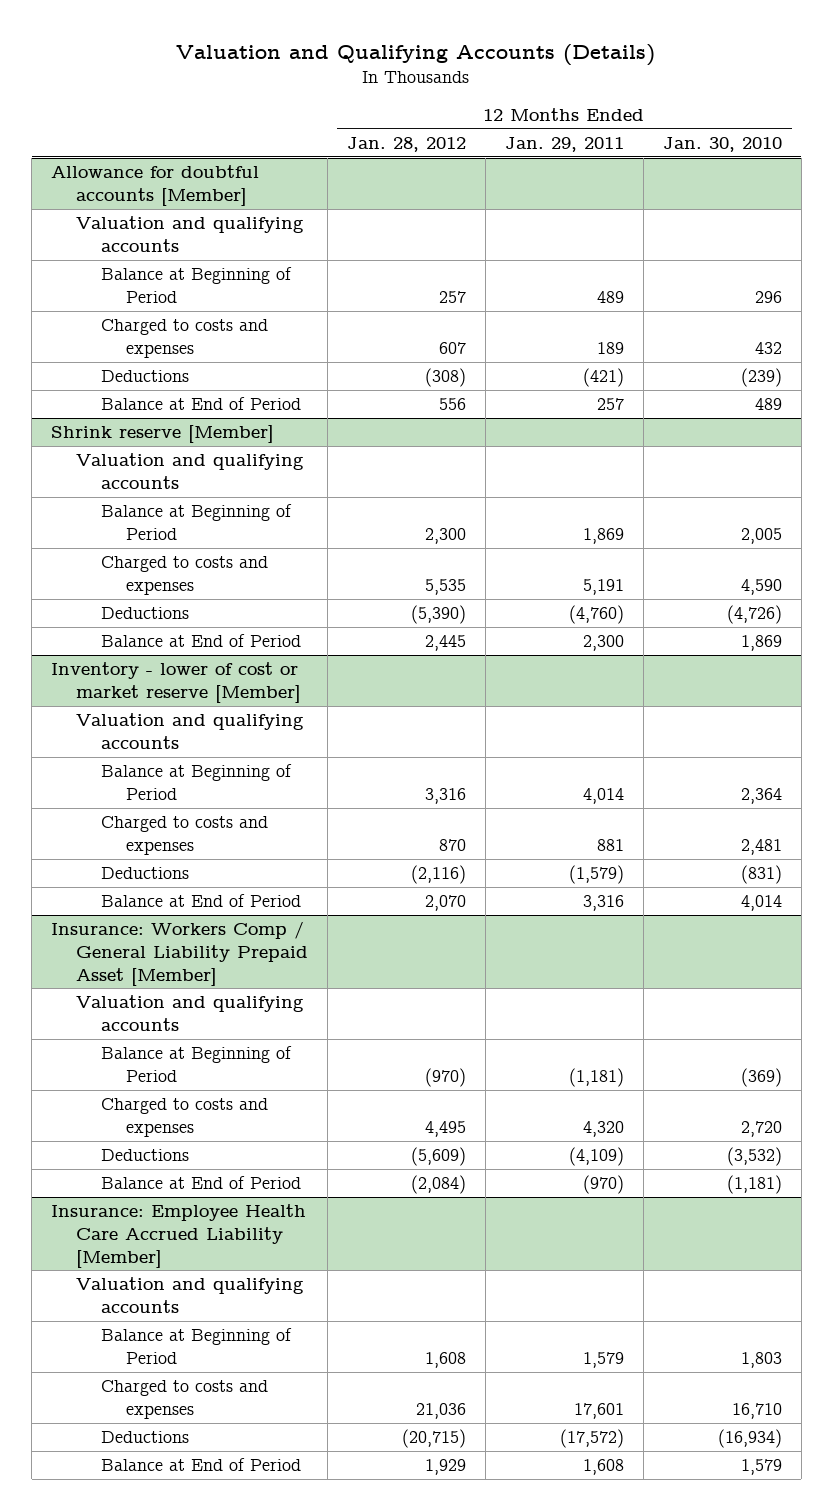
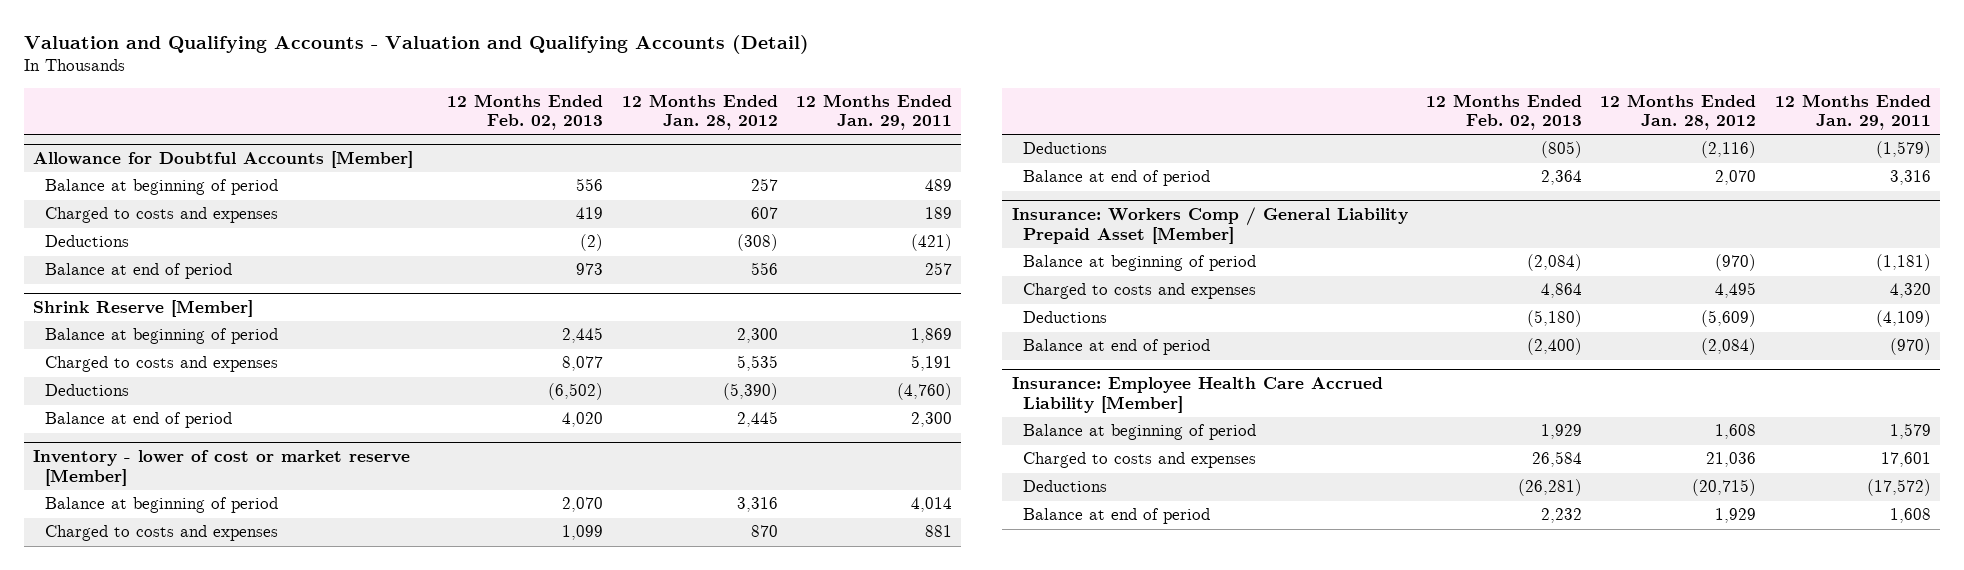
[176,44,656,67] Valuation and Qualifying Accounts (Details) -> [23,35,809,55] Valuation and Qualifying Accounts - Valuation and Qualifying Accounts (Detail)
[662,137,782,153] Jan. 30, 2010 -> none
none -> [447,93,604,131] 12 Months Ended Feb. 02, 2013
[76,216,305,252] Valuation and qualifying accounts -> none
[50,165,259,206] Allowance for doubtful accounts [Member] -> [32,151,413,169] Allowance for Doubtful Accounts [Member]
[101,267,293,303] Balance at Beginning of Period -> [44,179,278,196] Balance at beginning of period
[76,453,305,489] Valuation and qualifying accounts -> none
[101,397,302,411] Balance at End of Period -> [44,263,232,280] Balance at end of period
[50,425,274,444] Shrink reserve [Member] -> [32,300,253,318] Shrink Reserve [Member]
[101,504,293,540] Balance at Beginning of Period -> [44,328,278,345] Balance at beginning of period
[101,634,302,648] Balance at End of Period -> [44,412,232,429] Balance at end of period
[76,713,305,749] Valuation and qualifying accounts -> none
[101,764,293,800] Balance at Beginning of Period -> [44,497,278,514] Balance at beginning of period
[101,894,302,908] Balance at End of Period -> [1023,170,1211,187] Balance at end of period
[76,995,305,1031] Valuation and qualifying accounts -> none
[101,1046,293,1082] Balance at Beginning of Period -> [1023,255,1257,272] Balance at beginning of period
[101,1176,302,1190] Balance at End of Period -> [1023,339,1211,356] Balance at end of period
[76,1277,305,1313] Valuation and qualifying accounts -> none
[101,1328,293,1364] Balance at Beginning of Period -> [1023,424,1257,441] Balance at beginning of period
[101,1458,302,1472] Balance at End of Period -> [1023,508,1211,525] Balance at end of period

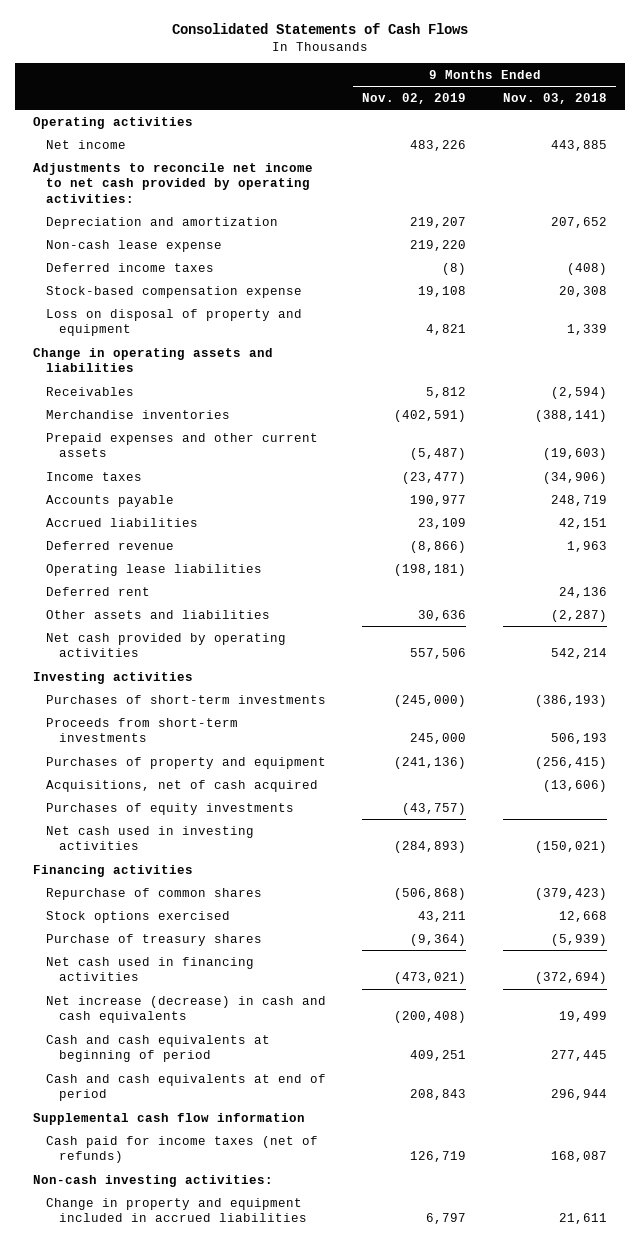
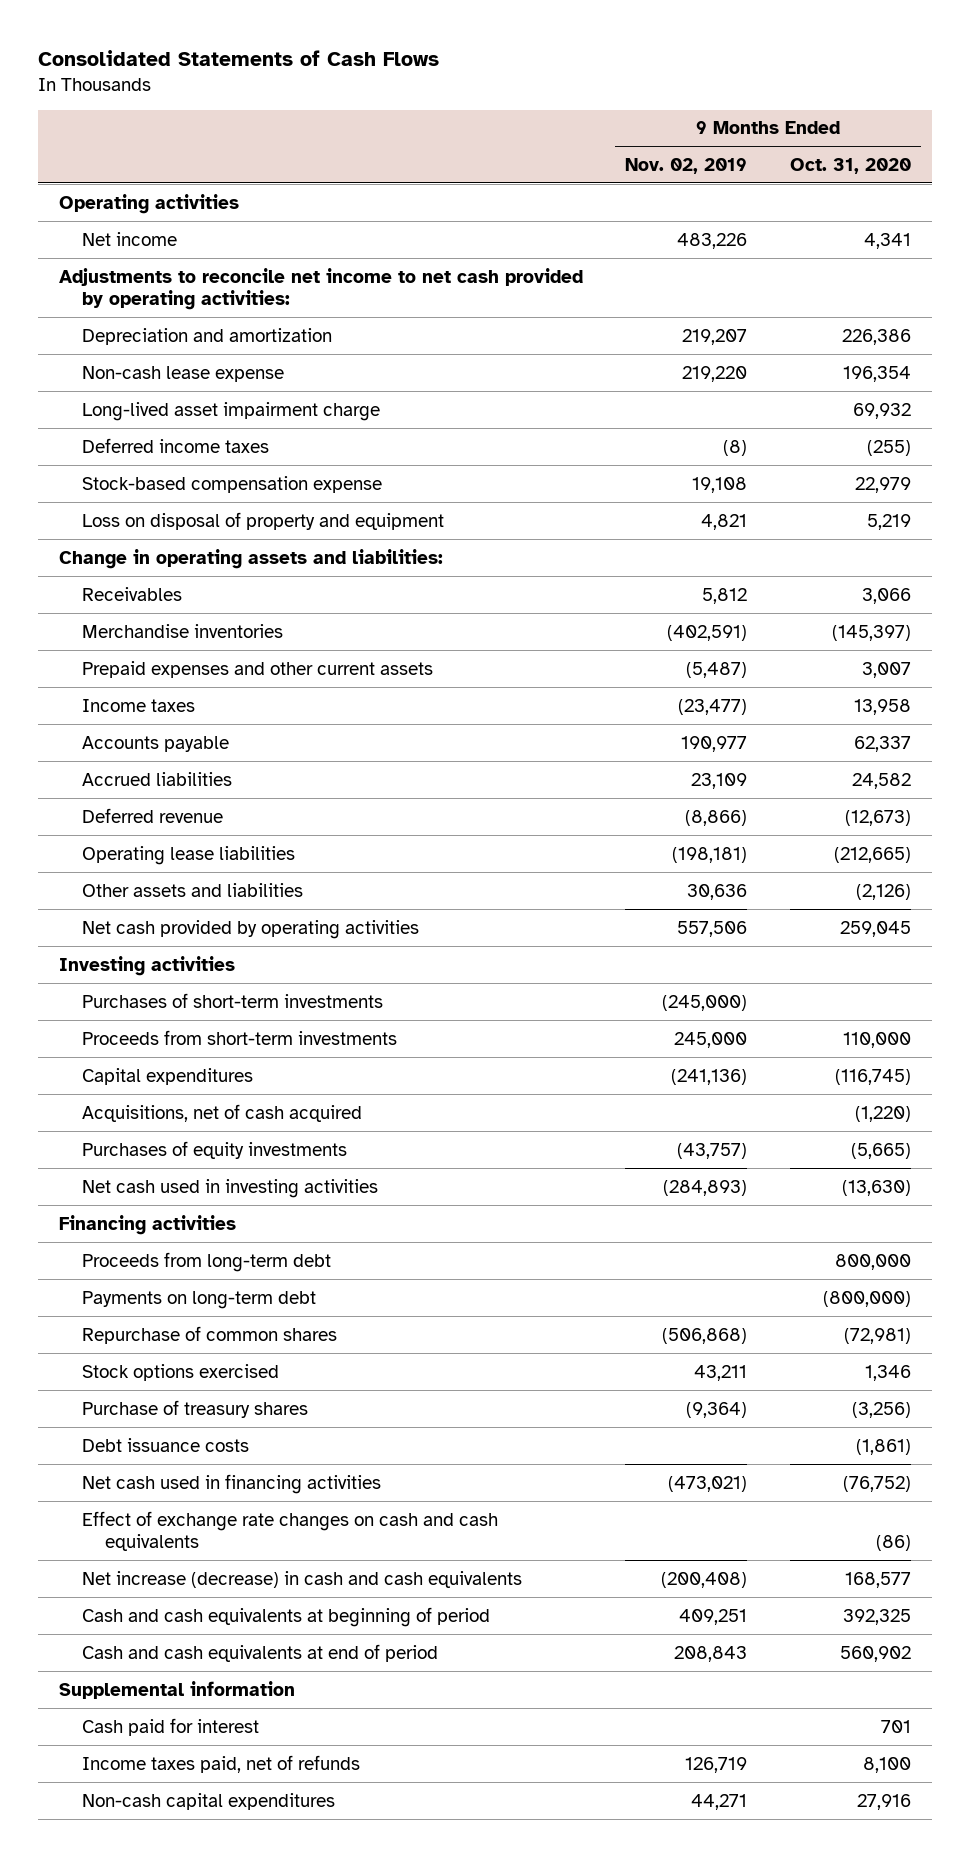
[502,92,607,104] Nov. 03, 2018 -> none
none -> [789,157,911,174] Oct. 31, 2020
none -> [81,401,380,421] Long-lived asset impairment charge
[33,347,274,373] Change in operating assets and liabilities -> [58,548,443,569] Change in operating assets and liabilities:
[46,586,151,596] Deferred rent -> none
[46,756,327,769] Purchases of property and equipment -> [81,1067,253,1085] Capital expenditures
none -> [81,1251,331,1272] Proceeds from long-term debt
none -> [81,1290,316,1309] Payments on long-term debt
none -> [81,1437,249,1452] Debt issuance costs
none -> [81,1510,498,1551] Effect of exchange rate changes on cash and cash equivalents
[33,1174,274,1187] Non-cash investing activities: -> none
[46,1197,307,1223] Change in property and equipment included in accrued liabilities -> none
[33,1112,306,1125] Supplemental cash flow information -> [58,1680,295,1699] Supplemental information
none -> [81,1717,259,1736] Cash paid for interest
[46,1135,319,1164] Cash paid for income taxes (net of refunds) -> [81,1754,360,1773] Income taxes paid, net of refunds
none -> [81,1792,335,1810] Non-cash capital expenditures

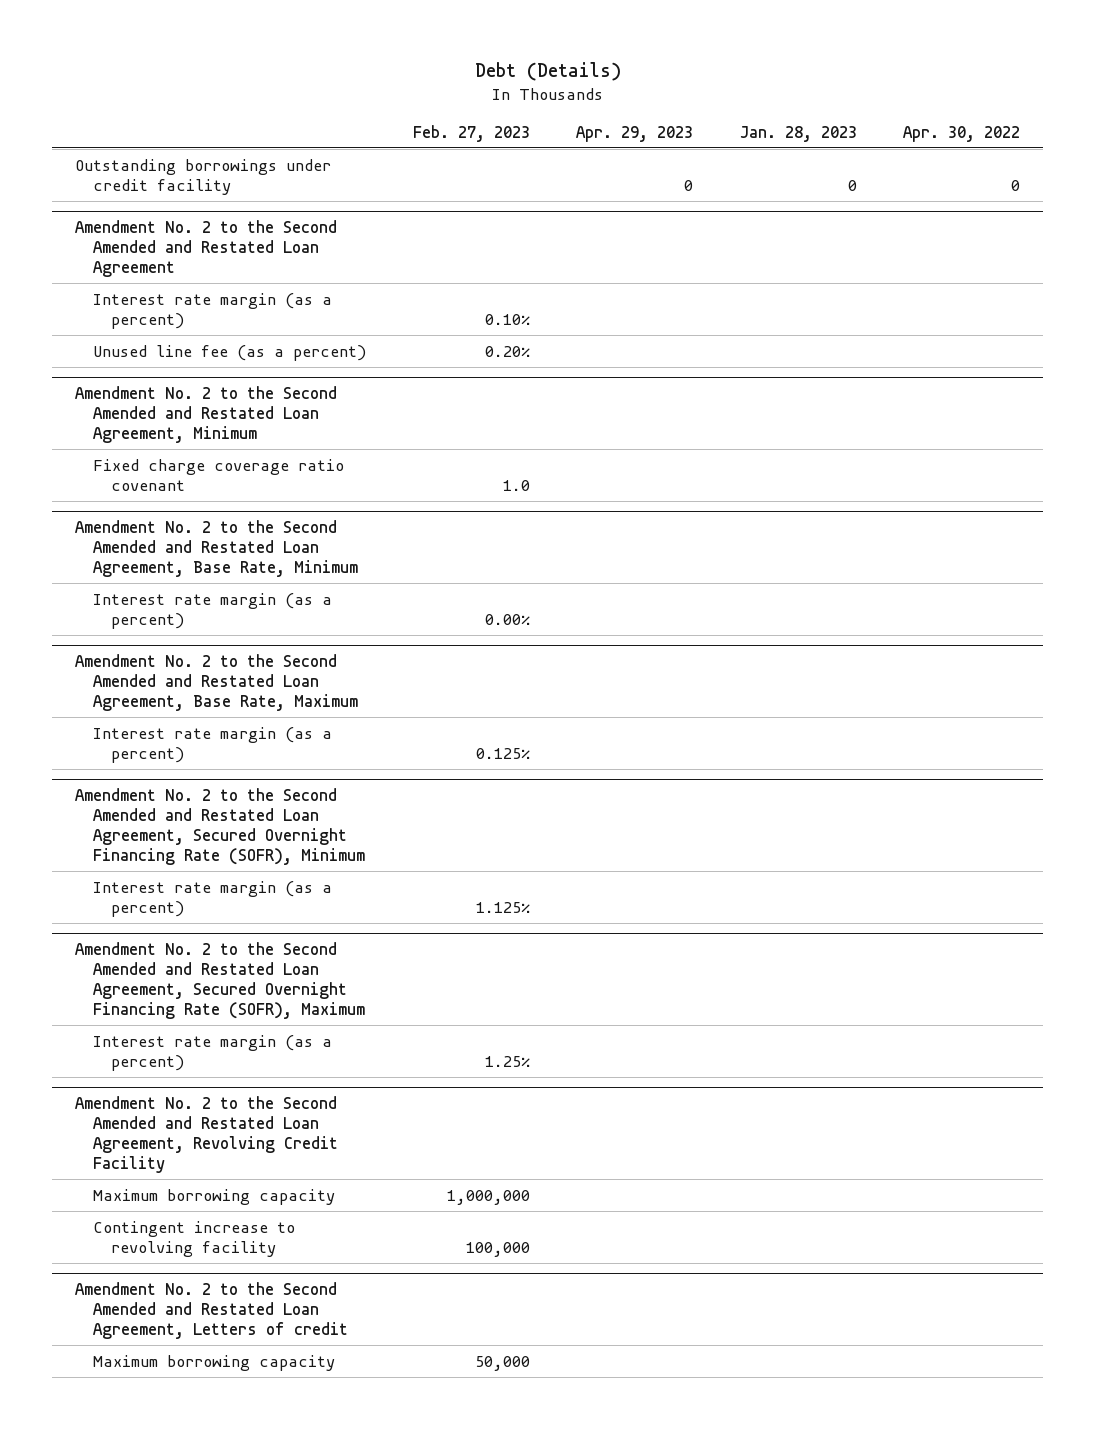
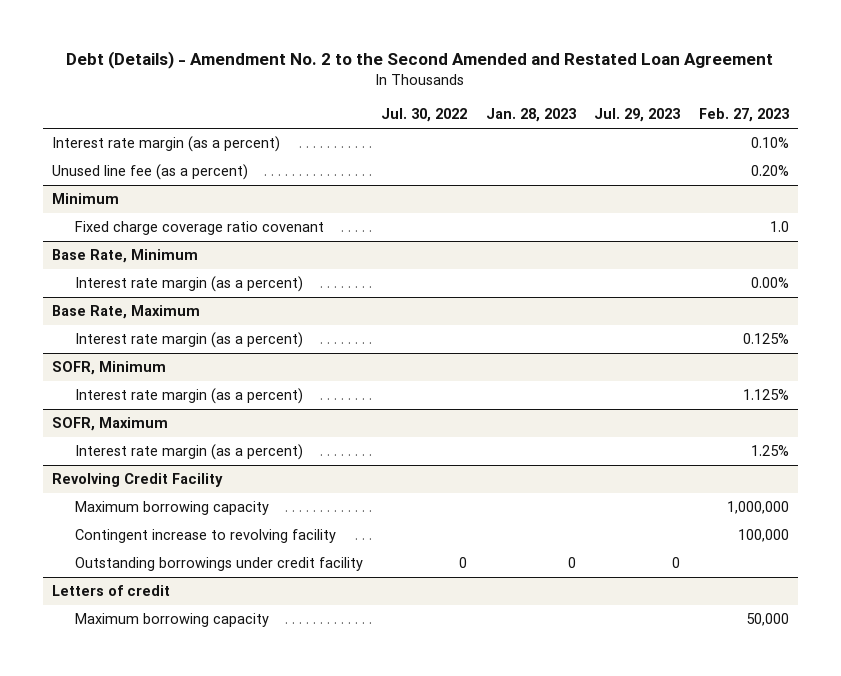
[474,62,621,82] Debt (Details) -> [66,51,774,70] Debt (Details) - Amendment No. 2 to the Second Amended and Restated Loan Agreement
[576,125,694,142] Apr. 29, 2023 -> none
[903,125,1021,142] Apr. 30, 2022 -> none
none -> [381,108,468,123] Jul. 30, 2022
none -> [594,108,681,123] Jul. 29, 2023
[74,158,331,195] Outstanding borrowings under credit facility -> none
[74,219,337,277] Amendment No. 2 to the Second Amended and Restated Loan Agreement -> none
[74,385,337,443] Amendment No. 2 to the Second Amended and Restated Loan Agreement, Minimum -> none
none -> [51,193,119,205] Minimum
[74,519,359,577] Amendment No. 2 to the Second Amended and Restated Loan Agreement, Base Rate, Minimum -> none
none -> [51,249,198,264] Base Rate, Minimum
[74,653,359,711] Amendment No. 2 to the Second Amended and Restated Loan Agreement, Base Rate, Maximum -> none
none -> [51,305,200,320] Base Rate, Maximum
[74,787,366,865] Amendment No. 2 to the Second Amended and Restated Loan Agreement, Secured Overnight Financing Rate (SOFR), Minimum -> none
none -> [51,361,166,376] SOFR, Minimum
[74,941,366,1019] Amendment No. 2 to the Second Amended and Restated Loan Agreement, Secured Overnight Financing Rate (SOFR), Maximum -> none
none -> [51,417,168,432] SOFR, Maximum
[74,1095,339,1173] Amendment No. 2 to the Second Amended and Restated Loan Agreement, Revolving Credit Facility -> none
none -> [51,473,223,488] Revolving Credit Facility
[74,1281,349,1339] Amendment No. 2 to the Second Amended and Restated Loan Agreement, Letters of credit -> none
none -> [74,557,363,572] Outstanding borrowings under credit facility
none -> [51,585,170,597] Letters of credit

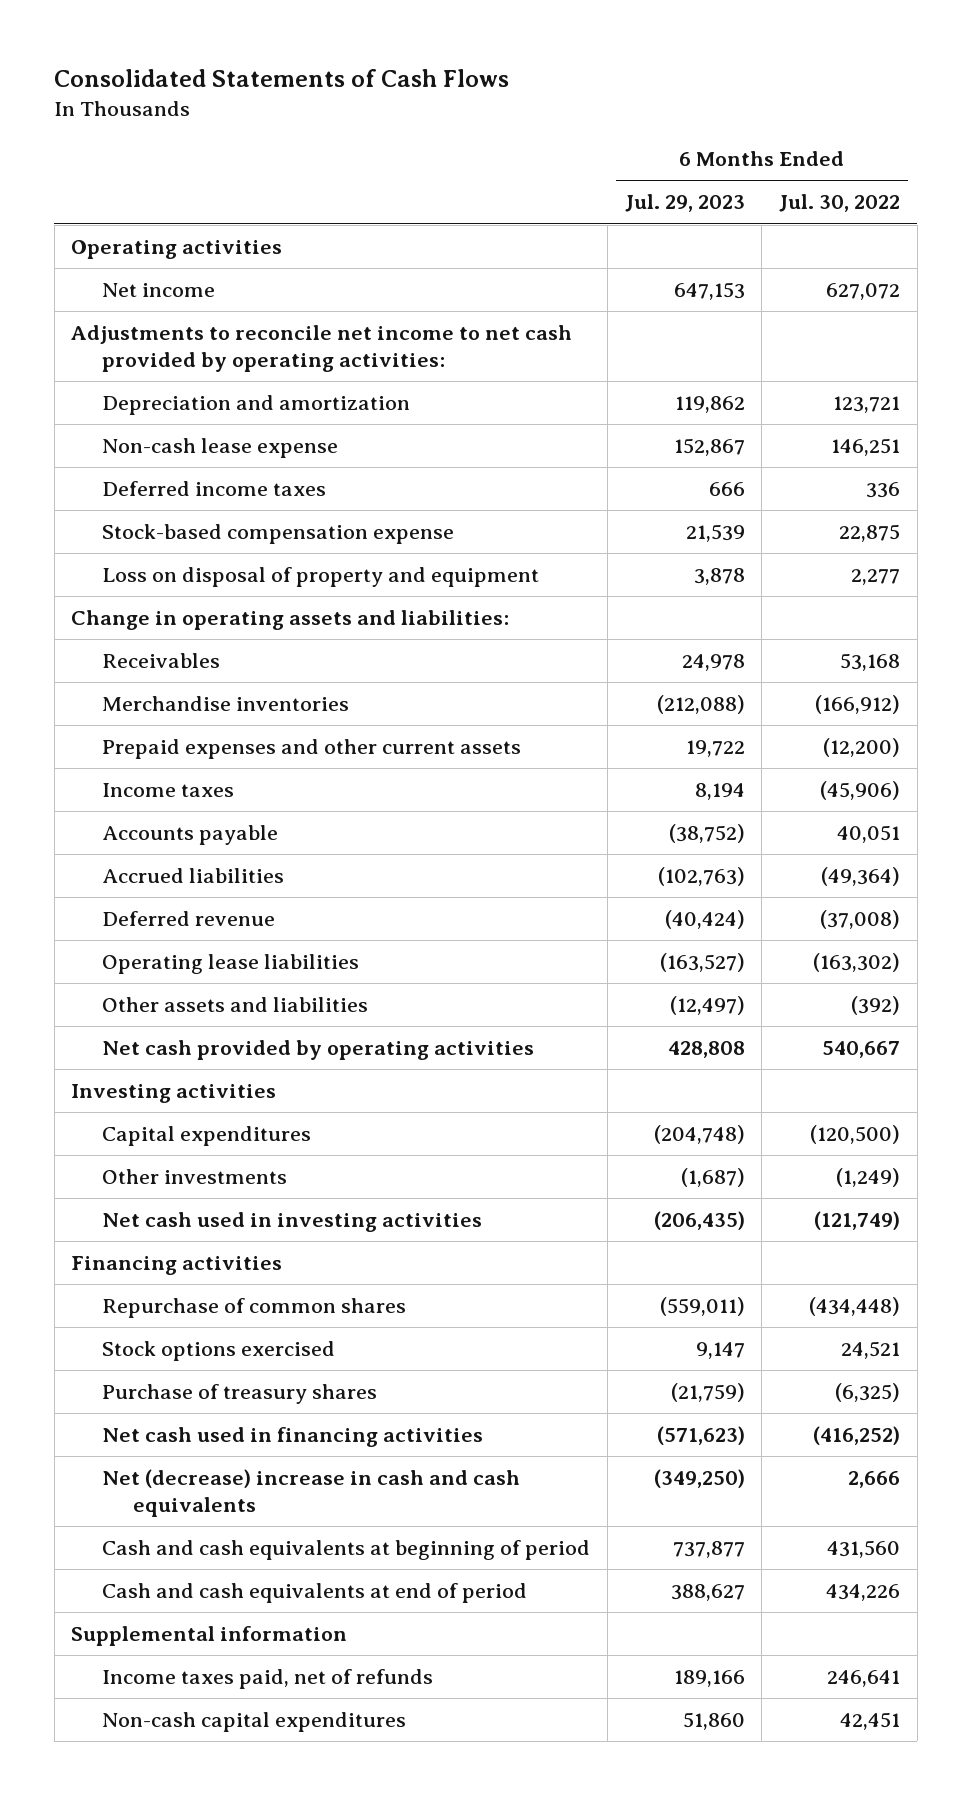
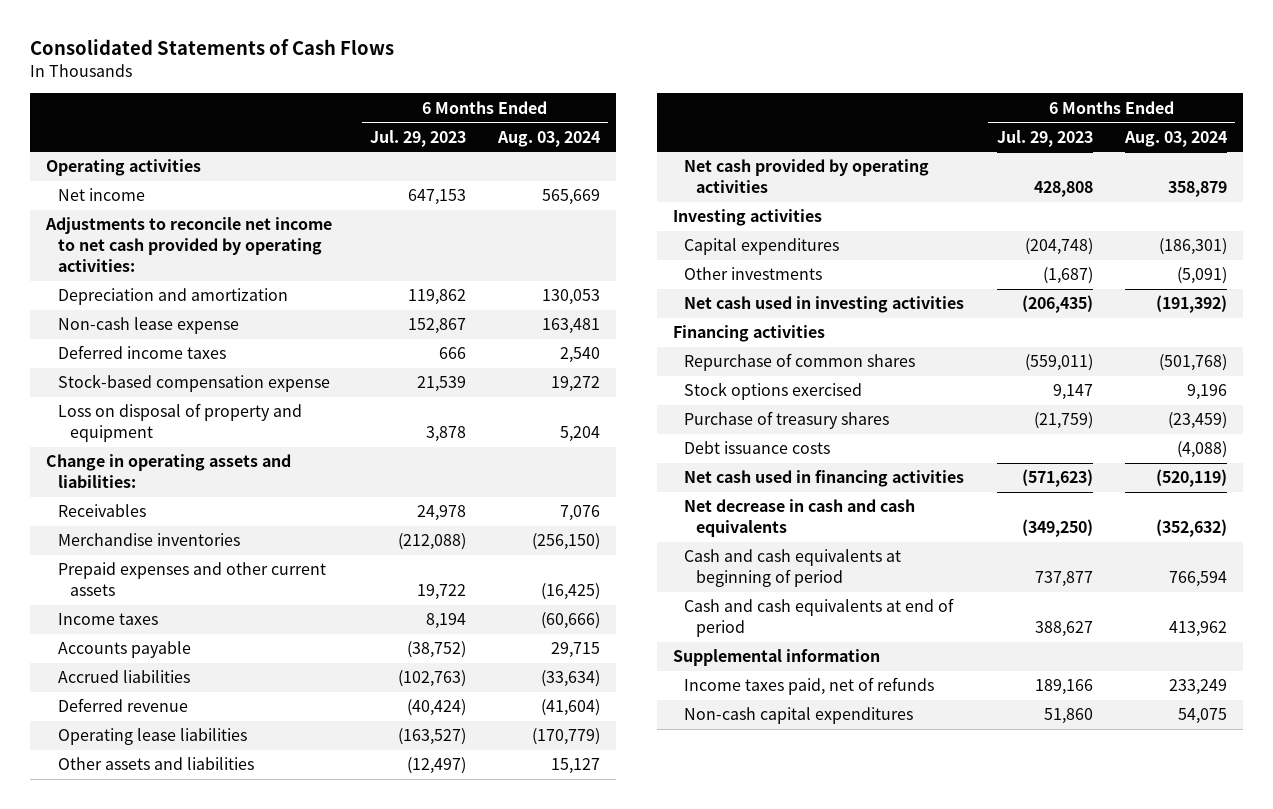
[778,194,900,213] Jul. 30, 2022 -> none
none -> [497,130,601,147] Aug. 03, 2024
none -> [684,441,831,455] Debt issuance costs
[102,1468,521,1517] Net (decrease) increase in cash and cash equivalents -> [684,499,916,538] Net decrease in cash and cash equivalents

